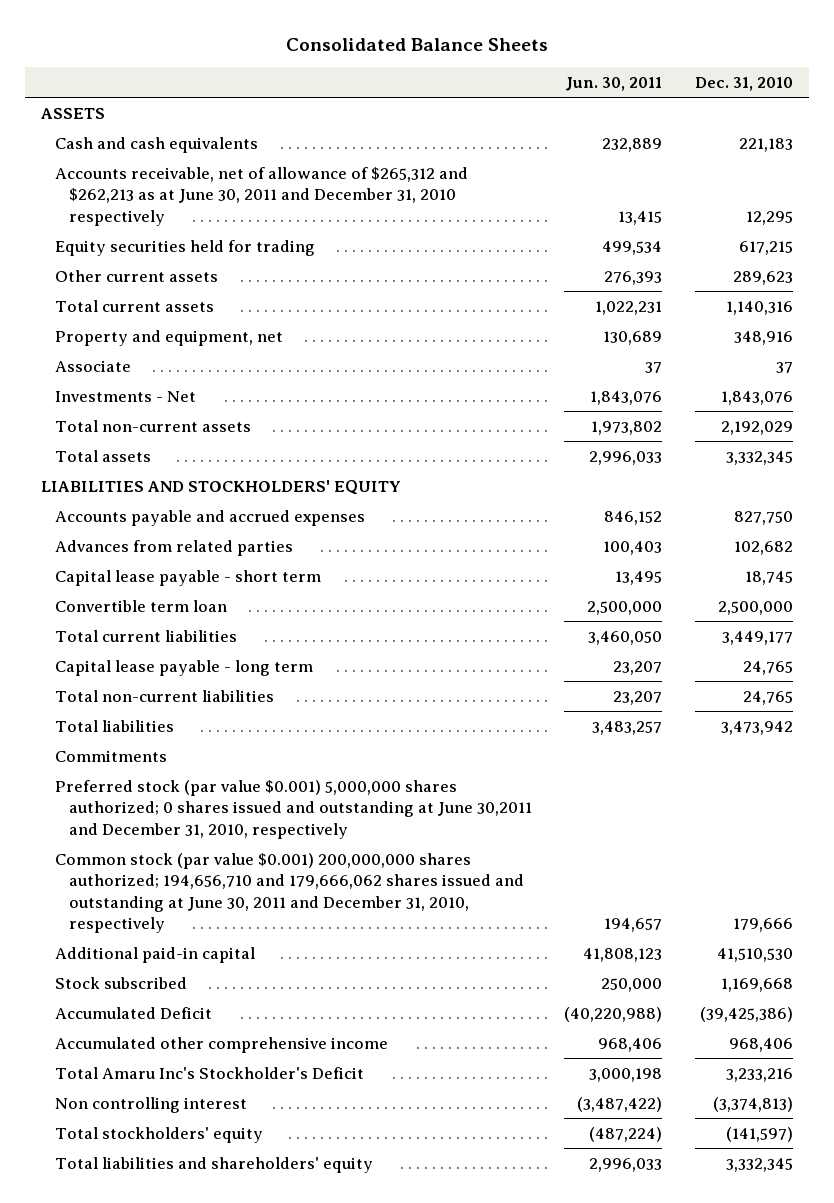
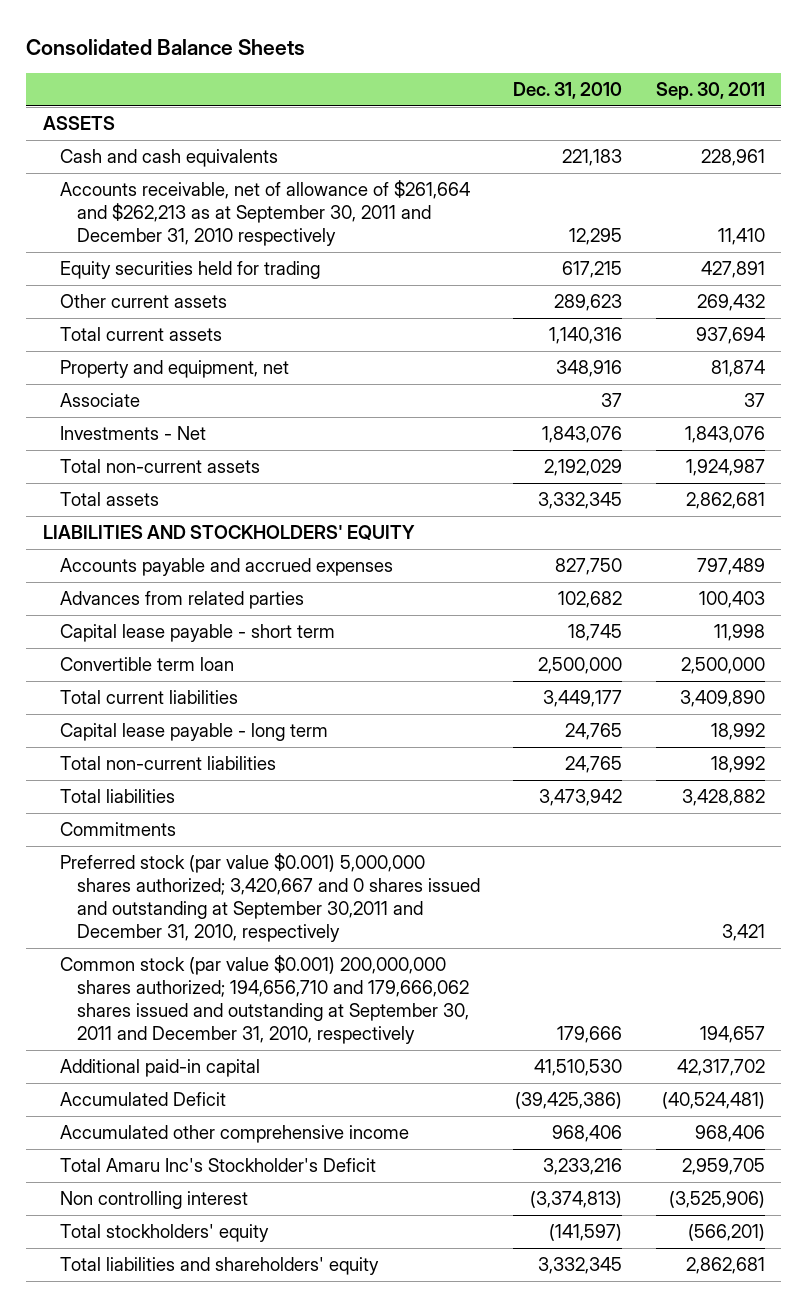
[565,77,663,92] Jun. 30, 2011 -> none
none -> [655,82,765,101] Sep. 30, 2011
[55,166,469,226] Accounts receivable, net of allowance of $265,312 and $262,213 as at June 30, 2011 and December 31, 2010 respectively -> [59,180,470,246] Accounts receivable, net of allowance of $261,664 and $262,213 as at September 30, 2011 and December 31, 2010 respectively
[55,779,532,839] Preferred stock (par value $0.001) 5,000,000 shares authorized; 0 shares issued and outstanding at June 30,2011 and December 31, 2010, respectively -> [59,853,480,942] Preferred stock (par value $0.001) 5,000,000 shares authorized; 3,420,667 and 0 shares issued and outstanding at September 30,2011 and December 31, 2010, respectively
[55,852,524,934] Common stock (par value $0.001) 200,000,000 shares authorized; 194,656,710 and 179,666,062 shares issued and outstanding at June 30, 2011 and December 31, 2010, respectively -> [59,955,469,1044] Common stock (par value $0.001) 200,000,000 shares authorized; 194,656,710 and 179,666,062 shares issued and outstanding at September 30, 2011 and December 31, 2010, respectively
[55,976,188,989] Stock subscribed -> none

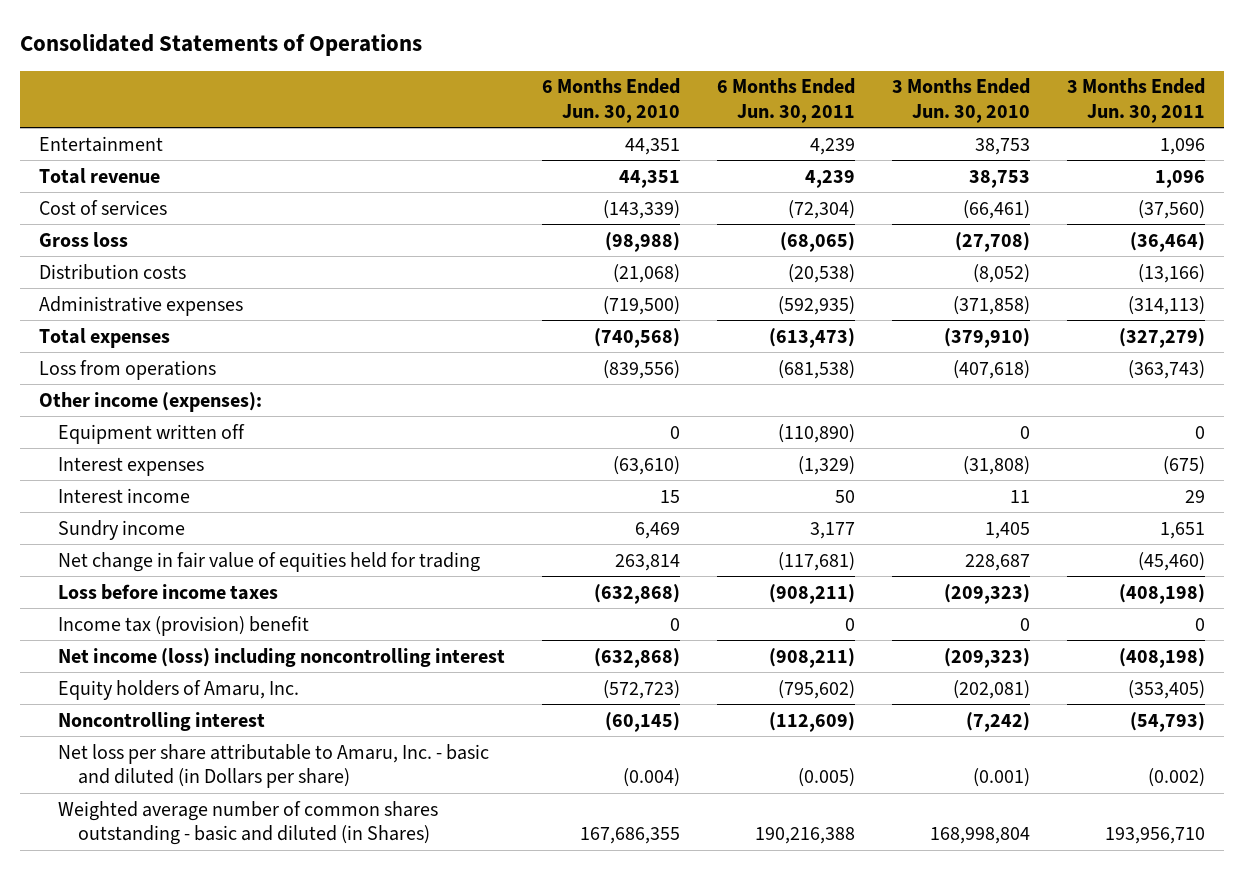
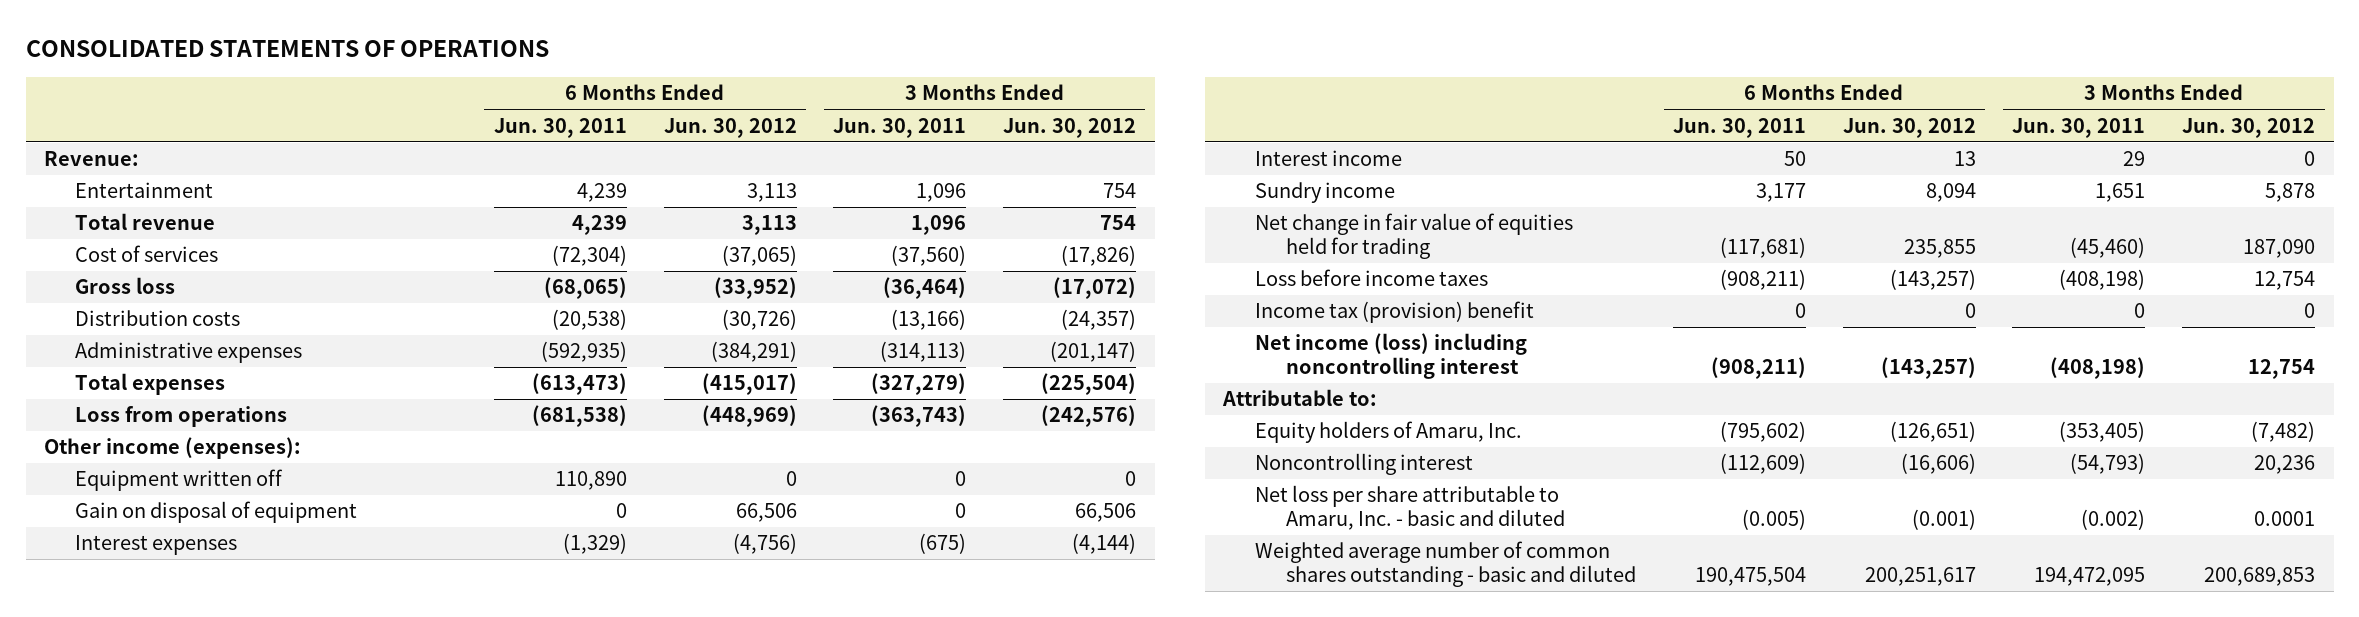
[20,33,423,56] Consolidated Statements of Operations -> [25,39,549,57] CONSOLIDATED STATEMENTS OF OPERATIONS
[542,78,681,123] 6 Months Ended Jun. 30, 2010 -> none
[892,78,1031,123] 3 Months Ended Jun. 30, 2010 -> none
none -> [663,117,797,138] Jun. 30, 2012
none -> [1003,117,1137,138] Jun. 30, 2012
none -> [44,151,140,167] Revenue:
[778,423,856,443] (110,890) -> [554,471,627,491] 110,890
none -> [75,501,358,524] Gain on disposal of equipment
none -> [1222,389,1378,407] Attributable to:
[58,743,490,789] Net loss per share attributable to Amaru, Inc. - basic and diluted (in Dollars per share) -> [1254,485,1565,531] Net loss per share attributable to Amaru, Inc. - basic and diluted
[58,800,439,846] Weighted average number of common shares outstanding - basic and diluted (in Shares) -> [1254,541,1636,588] Weighted average number of common shares outstanding - basic and diluted
[755,827,856,845] 190,216,388 -> [1694,567,1806,587] 190,475,504
[1105,827,1206,845] 193,956,710 -> [2034,567,2146,587] 194,472,095

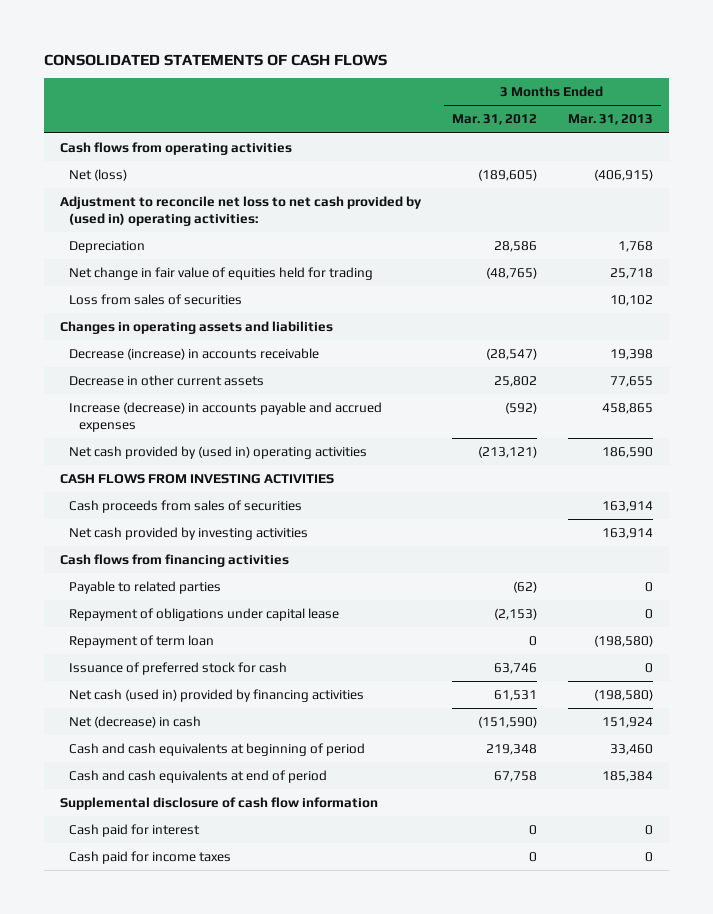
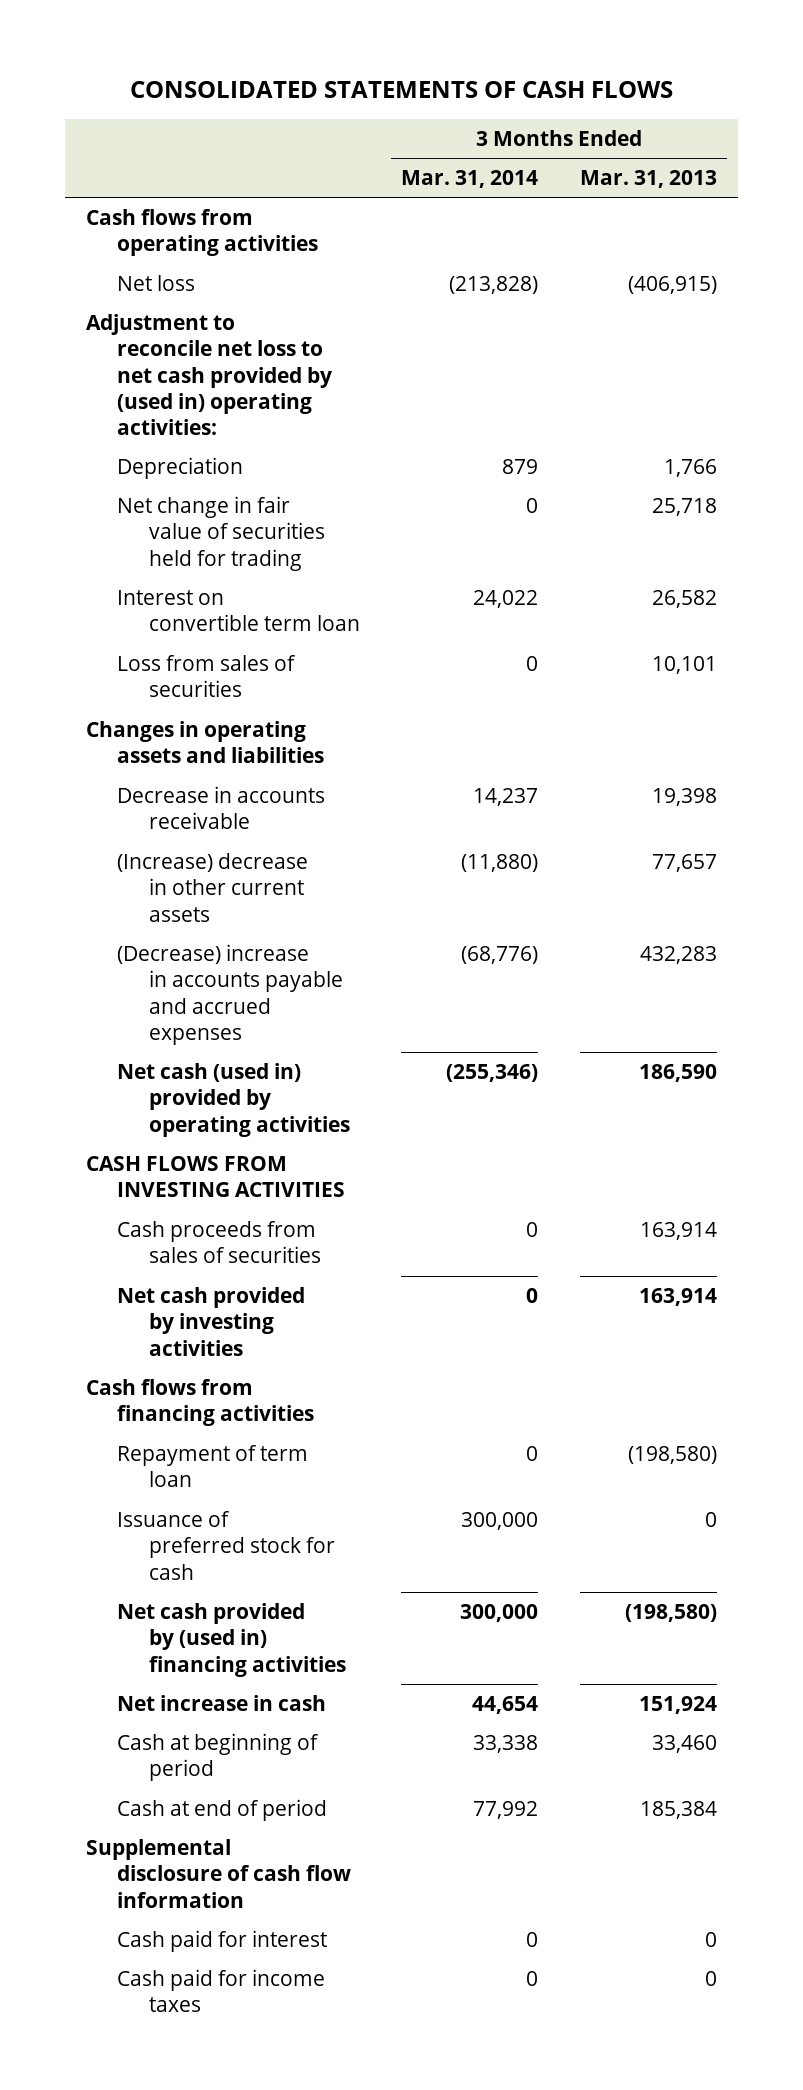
[451,114,537,126] Mar. 31, 2012 -> none
none -> [401,170,539,189] Mar. 31, 2014
[69,168,128,181] Net (loss) -> [117,275,196,292] Net loss
[618,240,654,252] 1,768 -> [664,459,718,478] 1,766
[69,266,374,280] Net change in fair value of equities held for trading -> [117,496,325,571] Net change in fair value of securities held for trading
none -> [117,590,360,632] Interest on convertible term loan
[610,294,654,306] 10,102 -> [652,656,718,675] 10,101
[69,347,320,360] Decrease (increase) in accounts receivable -> [117,786,326,830] Decrease in accounts receivable
[69,374,265,386] Decrease in other current assets -> [117,853,309,922] (Increase) decrease in other current assets
[610,375,654,387] 77,655 -> [652,854,718,873] 77,657
[69,401,383,433] Increase (decrease) in accounts payable and accrued expenses -> [117,944,343,1045] (Decrease) increase in accounts payable and accrued expenses
[602,402,654,414] 458,865 -> [640,946,718,965] 432,283
[69,445,368,459] Net cash provided by (used in) operating activities -> [117,1063,350,1137] Net cash (used in) provided by operating activities
[69,580,222,594] Payable to related parties -> none
[69,607,340,621] Repayment of obligations under capital lease -> none
[69,688,365,702] Net cash (used in) provided by financing activities -> [117,1603,346,1677] Net cash provided by (used in) financing activities
[69,715,202,728] Net (decrease) in cash -> [117,1695,327,1712] Net increase in cash
[69,742,366,756] Cash and cash equivalents at beginning of period -> [117,1733,320,1782] Cash at beginning of period
[69,769,328,783] Cash and cash equivalents at end of period -> [117,1799,328,1822] Cash at end of period

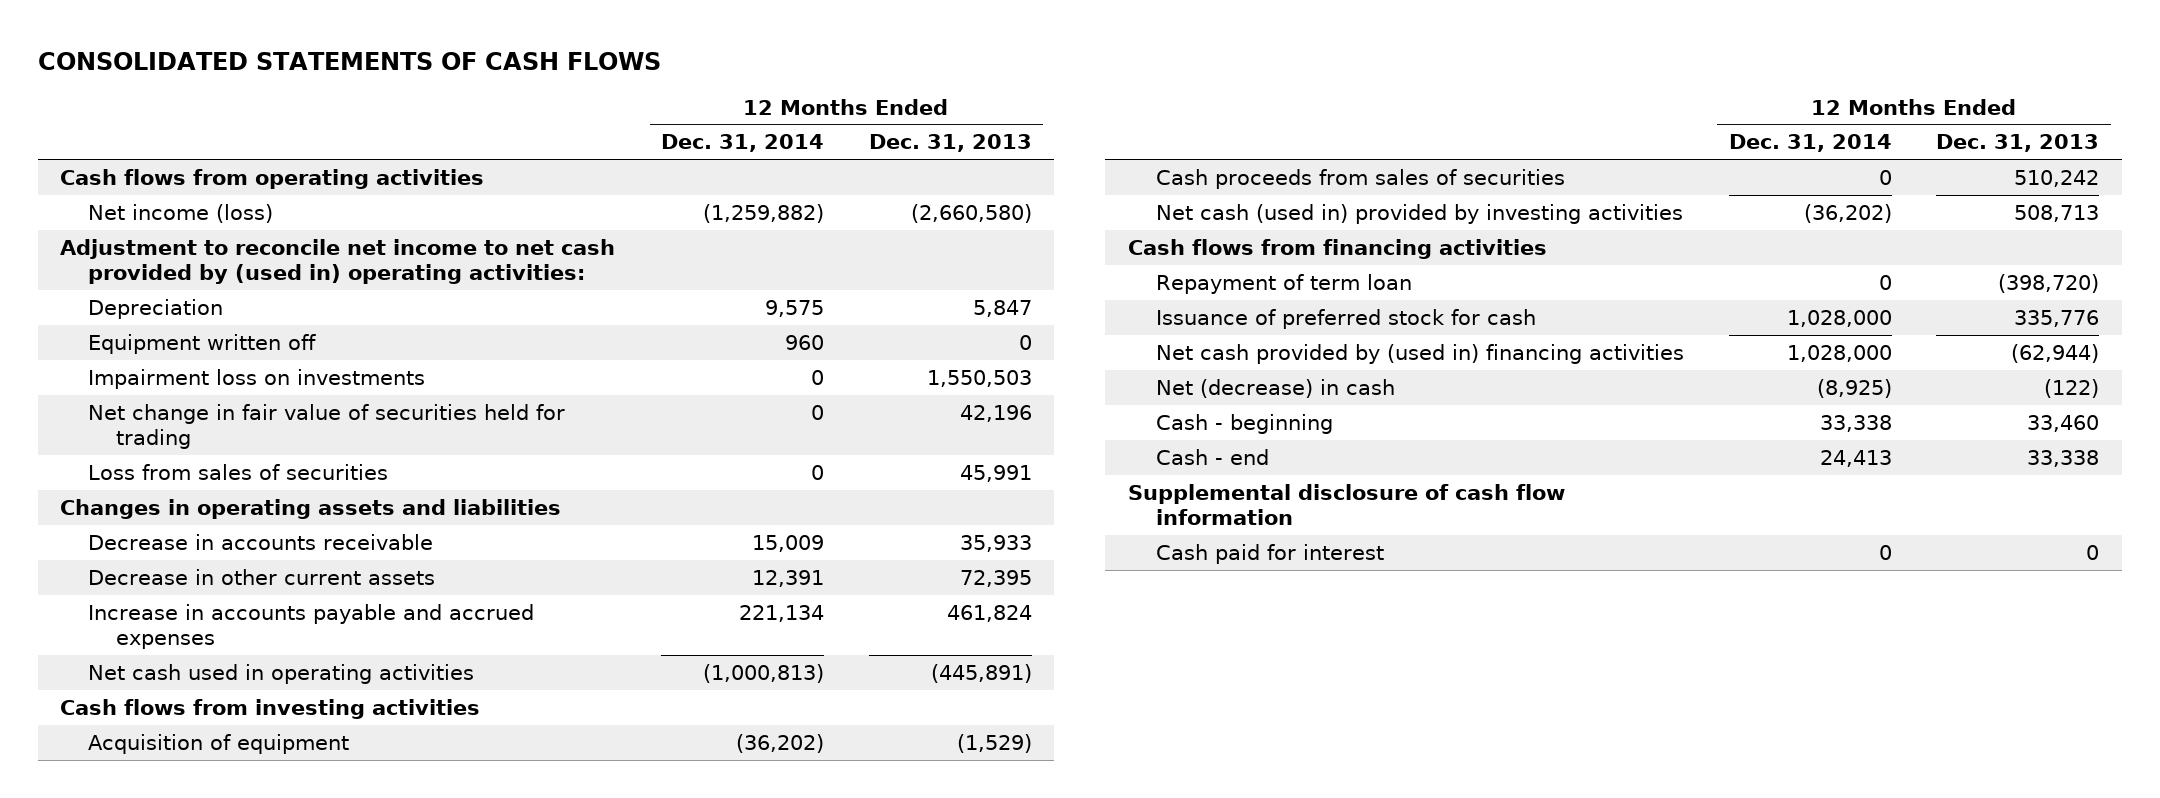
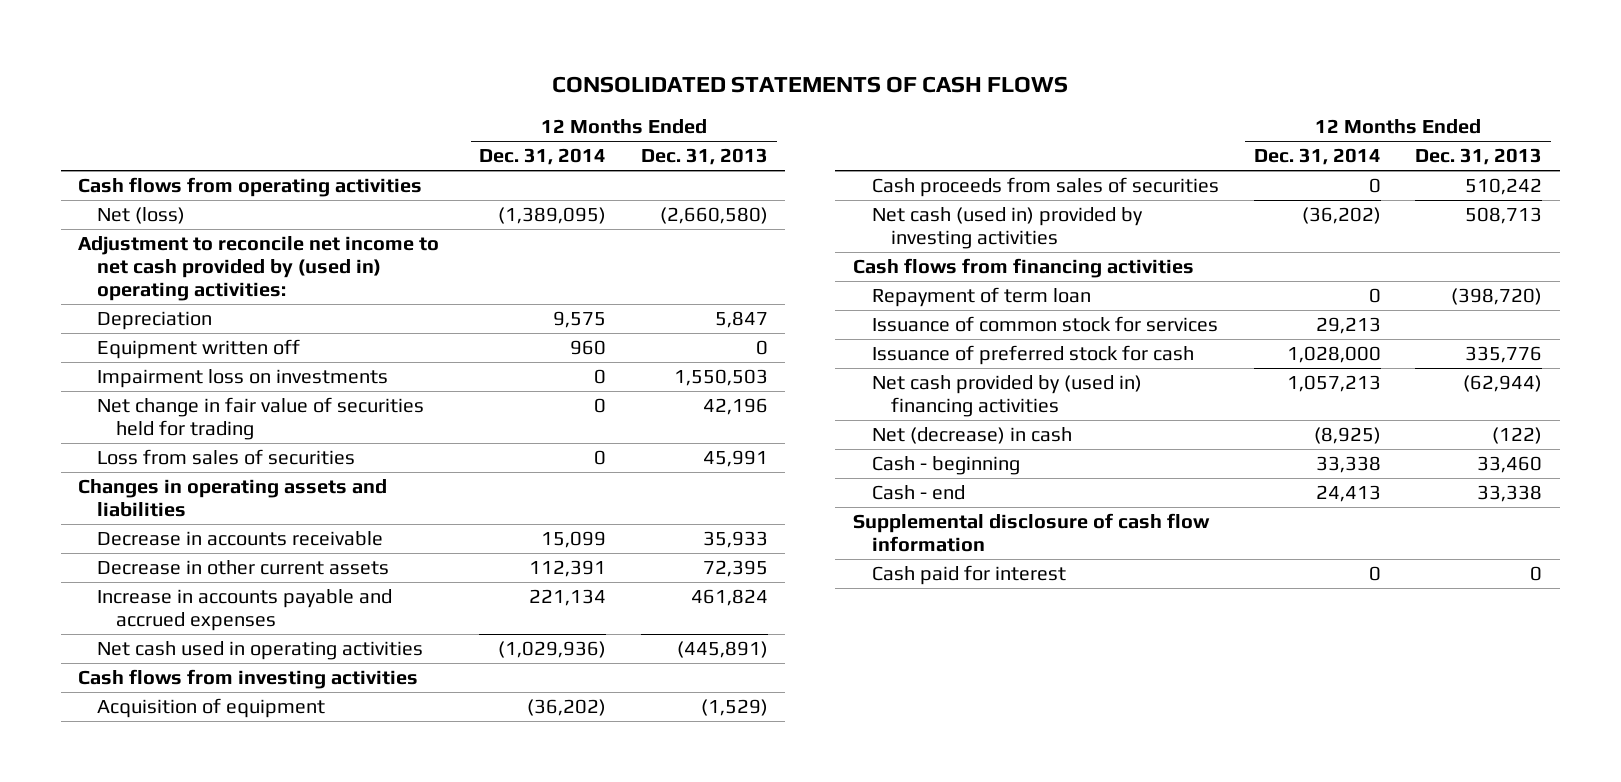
[88,203,274,223] Net income (loss) -> [97,207,186,225] Net (loss)
[702,203,824,223] (1,259,882) -> [498,207,607,225] (1,389,095)
[751,534,824,552] 15,009 -> [541,531,607,549] 15,099
[751,569,824,587] 12,391 -> [529,560,607,578] 112,391
[702,663,824,683] (1,000,813) -> [498,641,607,659] (1,029,936)
none -> [871,316,1218,333] Issuance of common stock for services
[1786,344,1892,362] 1,028,000 -> [1286,375,1381,393] 1,057,213

